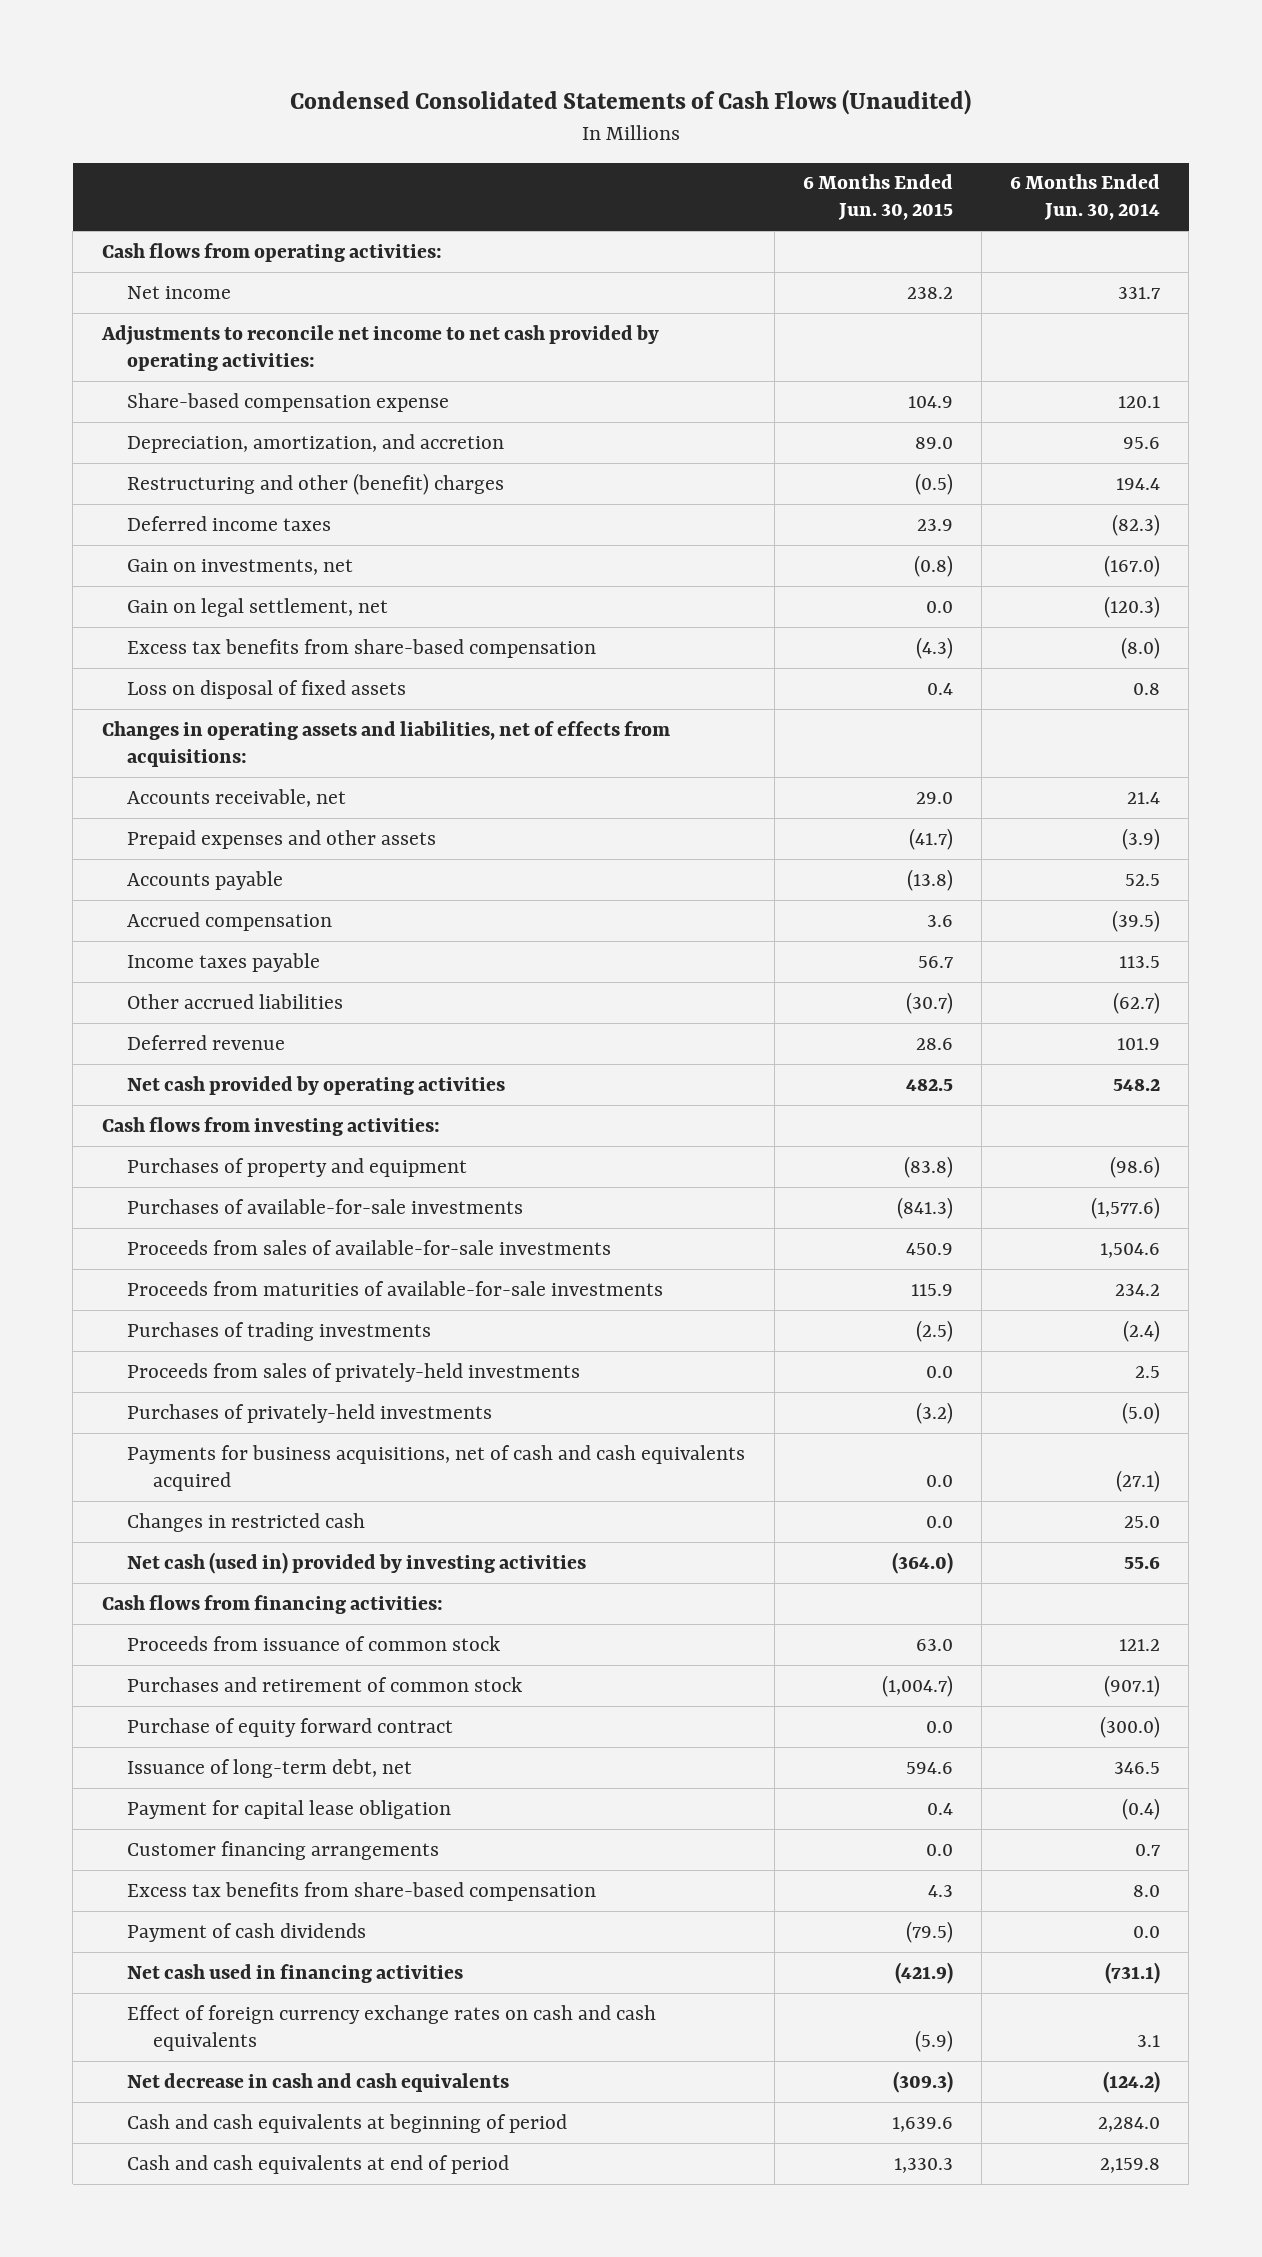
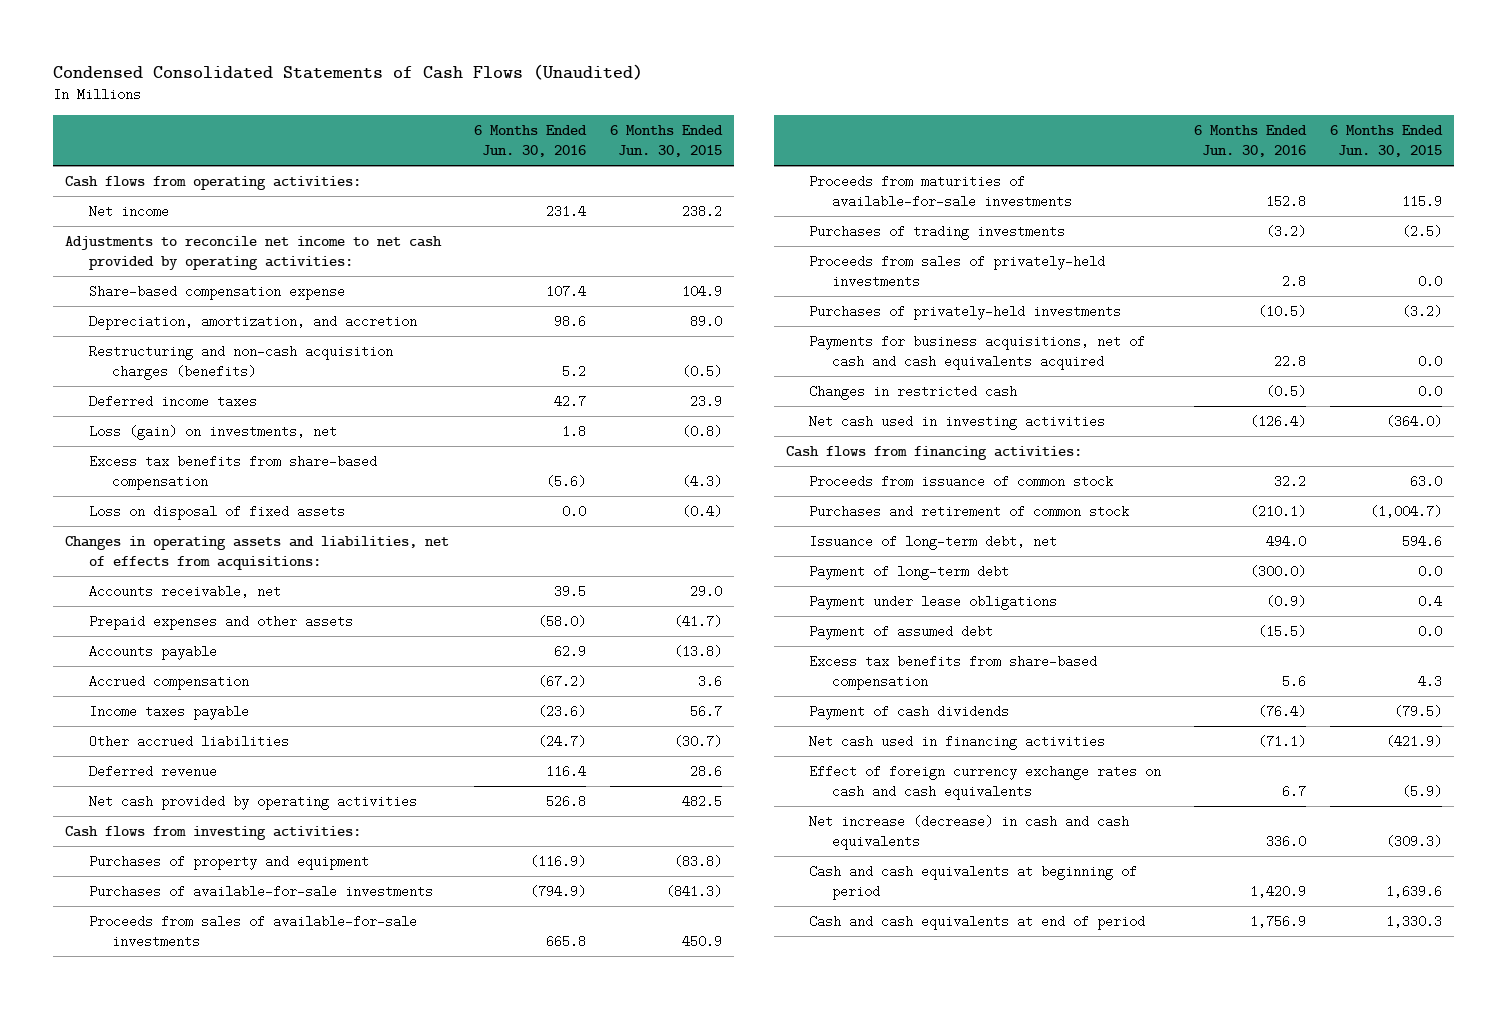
[1010,174,1161,221] 6 Months Ended Jun. 30, 2014 -> none
none -> [473,125,587,157] 6 Months Ended Jun. 30, 2016
[127,472,505,495] Restructuring and other (benefit) charges -> [88,344,393,380] Restructuring and non-cash acquisition charges (benefits)
[127,597,389,617] Gain on legal settlement, net -> none
[127,558,354,575] Gain on investments, net -> [88,424,337,440] Loss (gain) on investments, net
[926,682,953,695] 0.4 -> [681,504,722,518] (0.4)
[127,1551,587,1574] Net cash (used in) provided by investing activities -> [809,414,1106,430] Net cash used in investing activities
[127,1717,454,1737] Purchase of equity forward contract -> none
[127,1840,440,1860] Customer financing arrangements -> none
none -> [809,564,1010,580] Payment of long-term debt
[127,1799,452,1819] Payment for capital lease obligation -> [809,594,1058,610] Payment under lease obligations
none -> [809,624,994,640] Payment of assumed debt
[127,2072,510,2092] Net decrease in cash and cash equivalents -> [809,814,1130,850] Net increase (decrease) in cash and cash equivalents

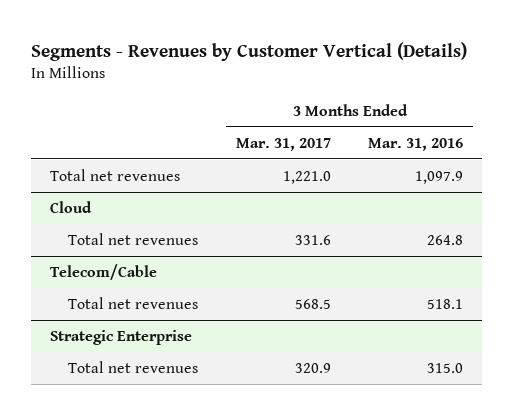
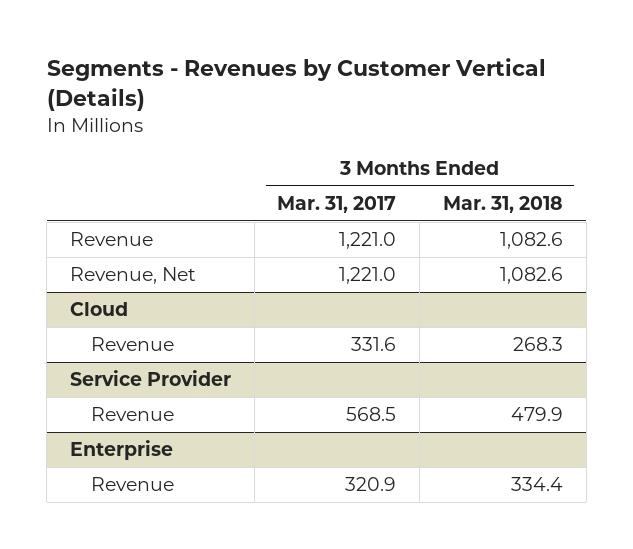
[368,137,464,151] Mar. 31, 2016 -> none
none -> [442,195,563,213] Mar. 31, 2018
none -> [69,232,153,247] Revenue
[50,169,181,182] Total net revenues -> [69,267,196,285] Revenue, Net
[68,233,199,246] Total net revenues -> [90,337,174,352] Revenue
[50,264,158,281] Telecom/Cable -> [69,370,231,387] Service Provider
[68,297,199,310] Total net revenues -> [90,407,174,422] Revenue
[50,330,193,346] Strategic Enterprise -> [69,440,173,461] Enterprise
[68,361,199,374] Total net revenues -> [90,477,174,492] Revenue

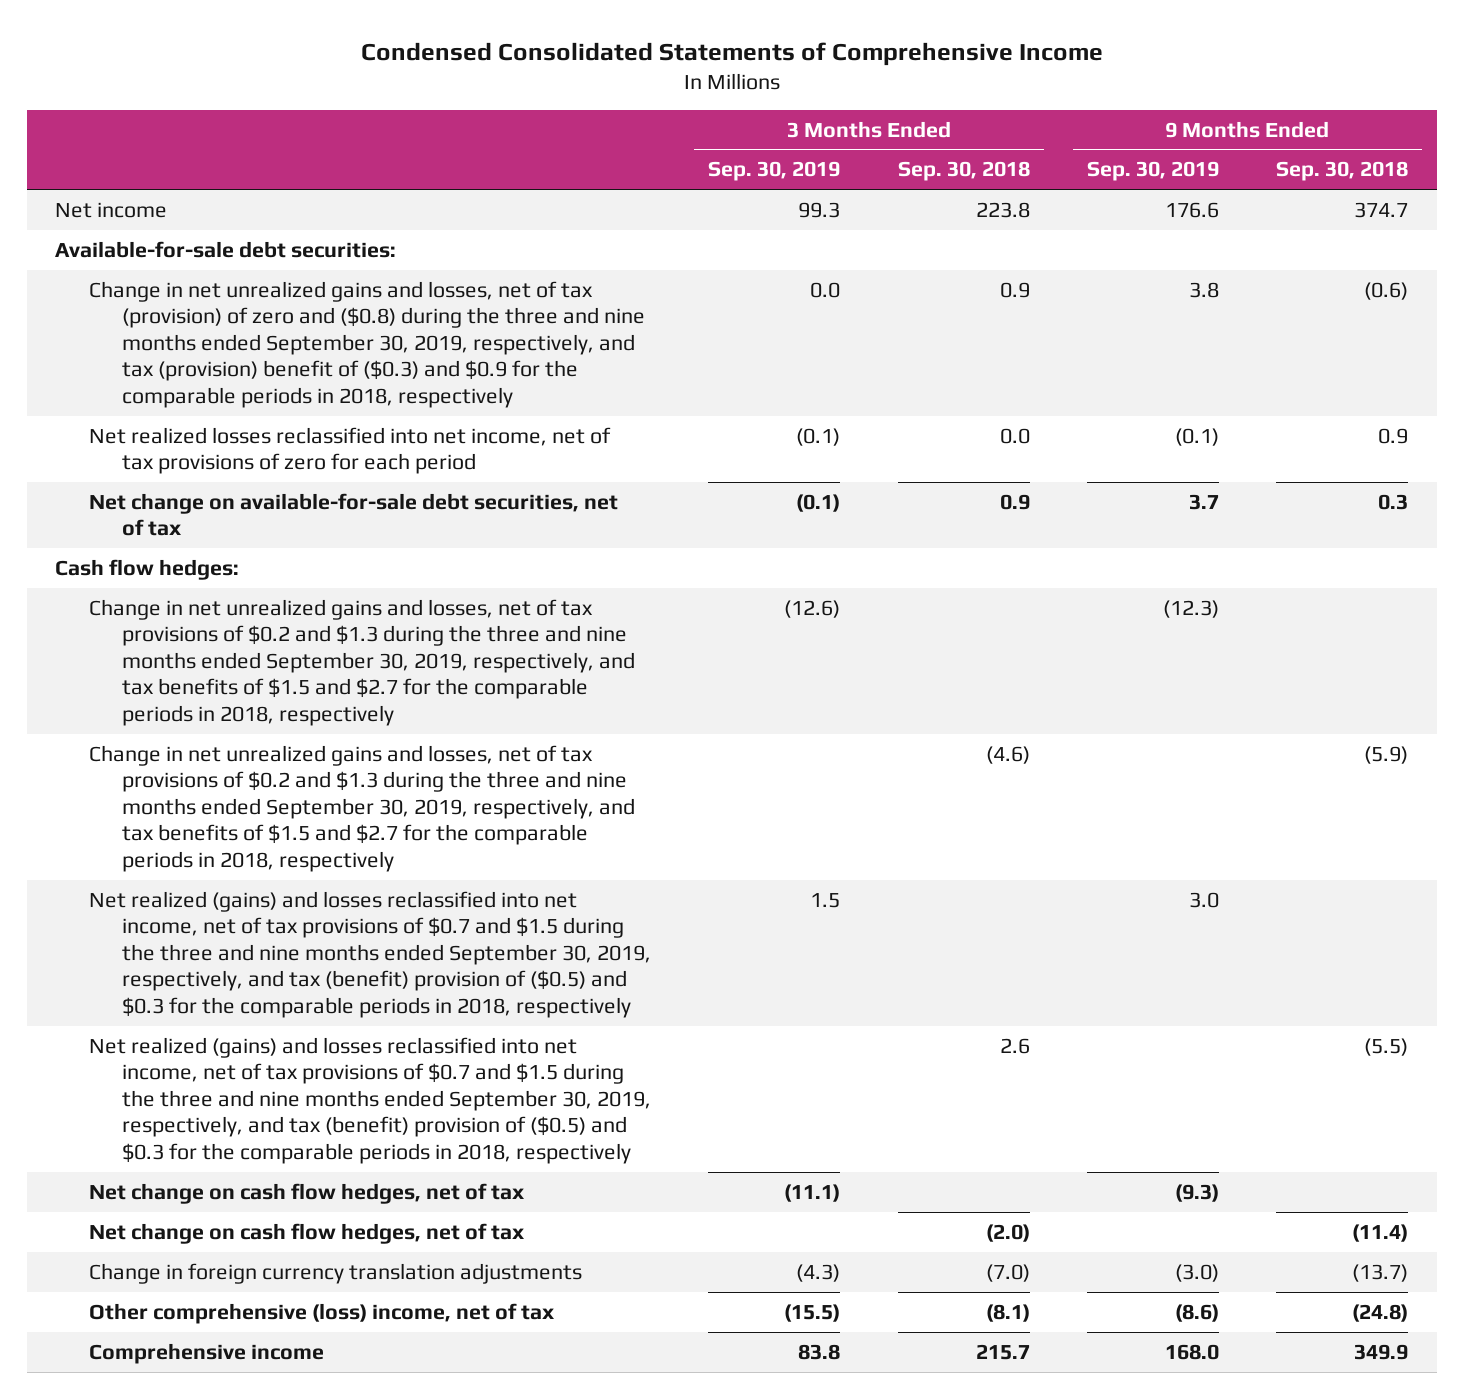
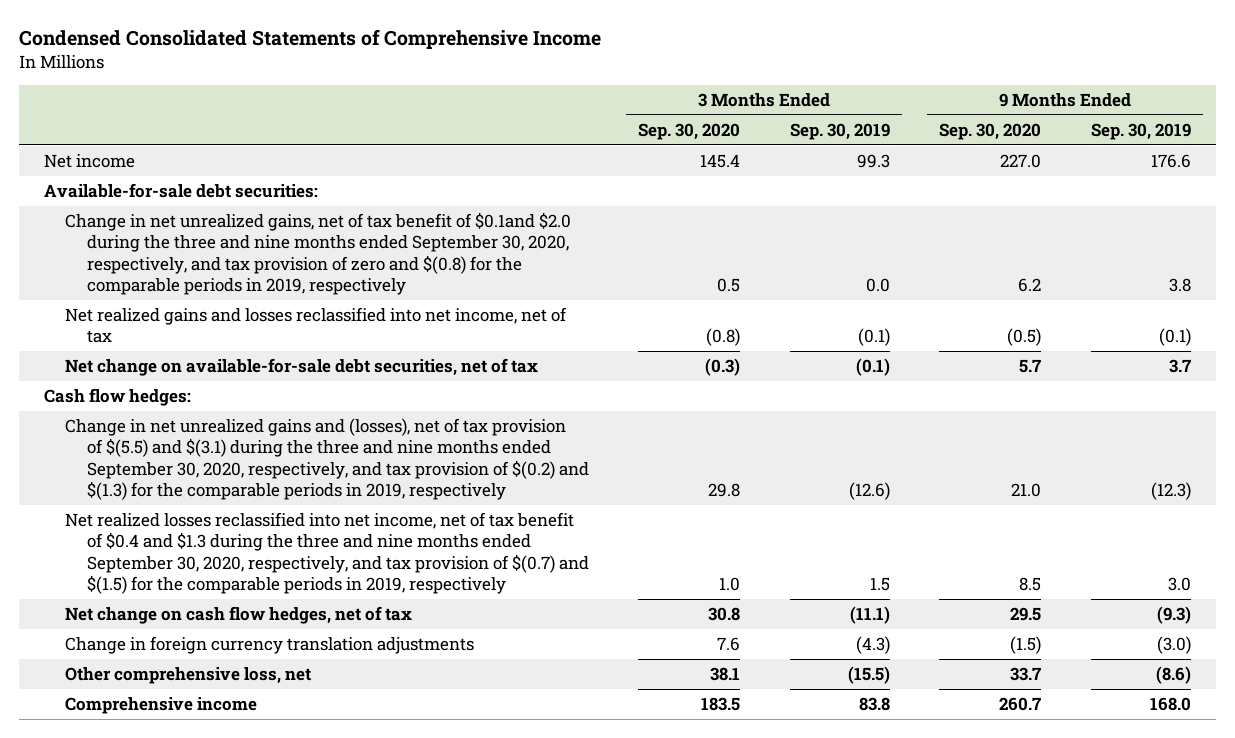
[897,161,1030,182] Sep. 30, 2018 -> none
[1276,161,1409,182] Sep. 30, 2018 -> none
none -> [638,122,741,140] Sep. 30, 2020
none -> [939,122,1042,140] Sep. 30, 2020
[88,280,646,409] Change in net unrealized gains and losses, net of tax (provision) of zero and ($0.8) during the three and nine months ended September 30, 2019, respectively, and tax (provision) benefit of ($0.3) and $0.9 for the comparable periods in 2018, respectively -> [65,212,572,295] Change in net unrealized gains, net of tax benefit of $0.1and $2.0 during the three and nine months ended September 30, 2020, respectively, and tax provision of zero and $(0.8) for the comparable periods in 2019, respectively
[88,426,611,475] Net realized losses reclassified into net income, net of tax provisions of zero for each period -> [65,307,568,344] Net realized gains and losses reclassified into net income, net of tax
[88,744,636,873] Change in net unrealized gains and losses, net of tax provisions of $0.2 and $1.3 during the three and nine months ended September 30, 2019, respectively, and tax benefits of $1.5 and $2.7 for the comparable periods in 2018, respectively -> none
[88,1036,652,1165] Net realized (gains) and losses reclassified into net income, net of tax provisions of $0.7 and $1.5 during the three and nine months ended September 30, 2019, respectively, and tax (benefit) provision of ($0.5) and $0.3 for the comparable periods in 2018, respectively -> none
[88,598,636,727] Change in net unrealized gains and losses, net of tax provisions of $0.2 and $1.3 during the three and nine months ended September 30, 2019, respectively, and tax benefits of $1.5 and $2.7 for the comparable periods in 2018, respectively -> [65,418,589,500] Change in net unrealized gains and (losses), net of tax provision of $(5.5) and $(3.1) during the three and nine months ended September 30, 2020, respectively, and tax provision of $(0.2) and $(1.3) for the comparable periods in 2019, respectively
[88,890,652,1019] Net realized (gains) and losses reclassified into net income, net of tax provisions of $0.7 and $1.5 during the three and nine months ended September 30, 2019, respectively, and tax (benefit) provision of ($0.5) and $0.3 for the comparable periods in 2018, respectively -> [65,512,589,594] Net realized losses reclassified into net income, net of tax benefit of $0.4 and $1.3 during the three and nine months ended September 30, 2020, respectively, and tax provision of $(0.7) and $(1.5) for the comparable periods in 2019, respectively
[88,1222,525,1244] Net change on cash flow hedges, net of tax -> none
[88,1302,555,1324] Other comprehensive (loss) income, net of tax -> [65,667,312,685] Other comprehensive loss, net

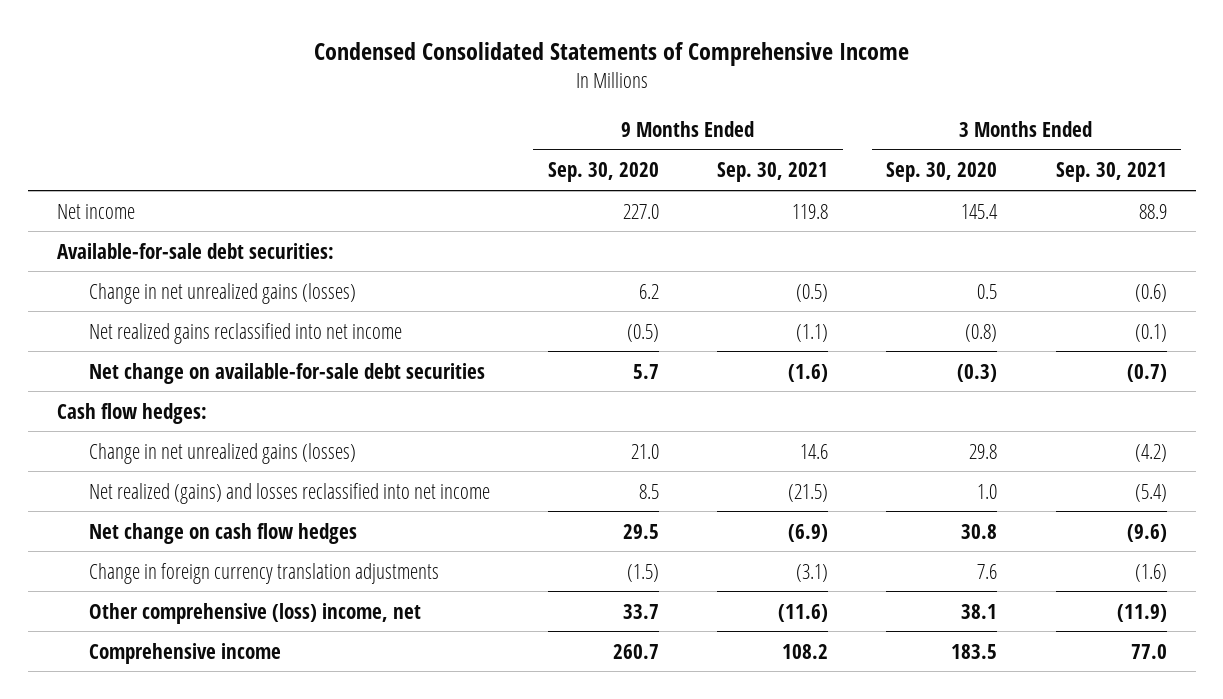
[789,122,890,140] Sep. 30, 2019 -> none
[1090,122,1191,140] Sep. 30, 2019 -> none
none -> [717,162,829,183] Sep. 30, 2021
none -> [1055,162,1167,183] Sep. 30, 2021
[65,212,572,295] Change in net unrealized gains, net of tax benefit of $0.1and $2.0 during the three and nine months ended September 30, 2020, respectively, and tax provision of zero and $(0.8) for the comparable periods in 2019, respectively -> [88,282,356,304] Change in net unrealized gains (losses)
[65,307,568,344] Net realized gains and losses reclassified into net income, net of tax -> [88,322,402,344] Net realized gains reclassified into net income
[65,358,539,377] Net change on available-for-sale debt securities, net of tax -> [88,362,485,384] Net change on available-for-sale debt securities
[65,418,589,500] Change in net unrealized gains and (losses), net of tax provision of $(5.5) and $(3.1) during the three and nine months ended September 30, 2020, respectively, and tax provision of $(0.2) and $(1.3) for the comparable periods in 2019, respectively -> [88,442,356,464] Change in net unrealized gains (losses)
[65,512,589,594] Net realized losses reclassified into net income, net of tax benefit of $0.4 and $1.3 during the three and nine months ended September 30, 2020, respectively, and tax provision of $(0.7) and $(1.5) for the comparable periods in 2019, respectively -> [88,482,490,504] Net realized (gains) and losses reclassified into net income
[65,606,413,625] Net change on cash flow hedges, net of tax -> [88,522,357,544] Net change on cash flow hedges
[65,667,312,685] Other comprehensive loss, net -> [88,602,421,624] Other comprehensive (loss) income, net

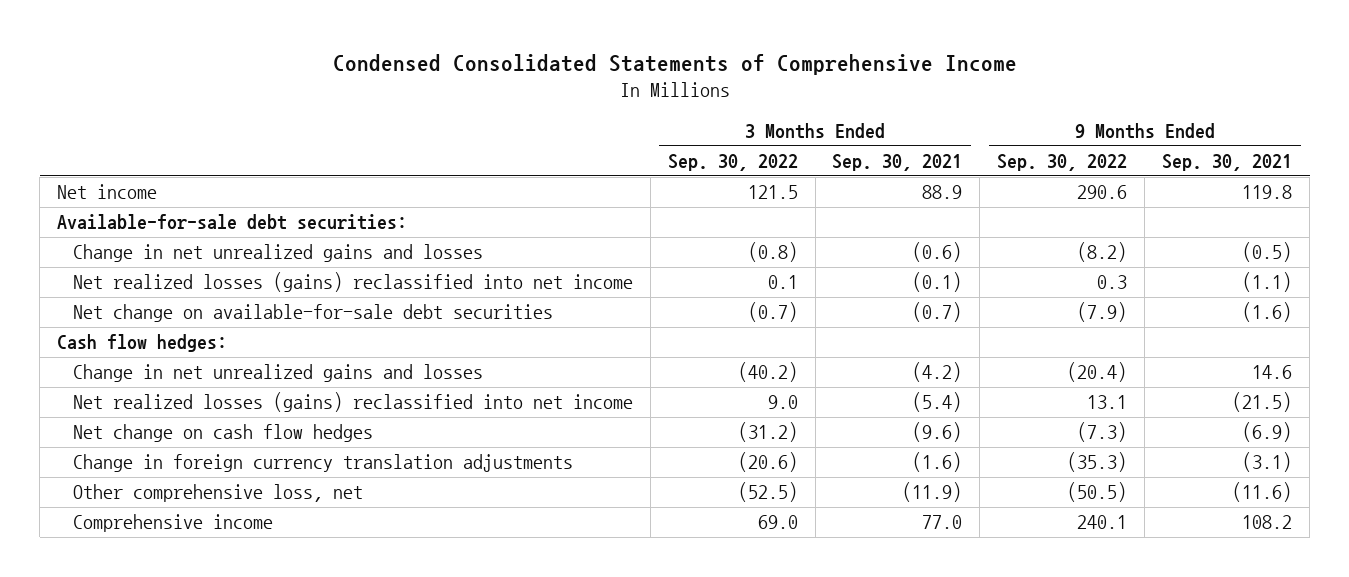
[547,162,659,183] Sep. 30, 2020 -> none
[886,162,998,183] Sep. 30, 2020 -> none
none -> [667,153,798,171] Sep. 30, 2022
none -> [997,153,1128,171] Sep. 30, 2022
[88,282,356,304] Change in net unrealized gains (losses) -> [72,244,483,263] Change in net unrealized gains and losses
[88,322,402,344] Net realized gains reclassified into net income -> [72,272,633,293] Net realized losses (gains) reclassified into net income
[88,442,356,464] Change in net unrealized gains (losses) -> [72,364,483,383] Change in net unrealized gains and losses
[88,482,490,504] Net realized (gains) and losses reclassified into net income -> [72,392,633,413] Net realized losses (gains) reclassified into net income
[88,602,421,624] Other comprehensive (loss) income, net -> [72,484,363,503] Other comprehensive loss, net

